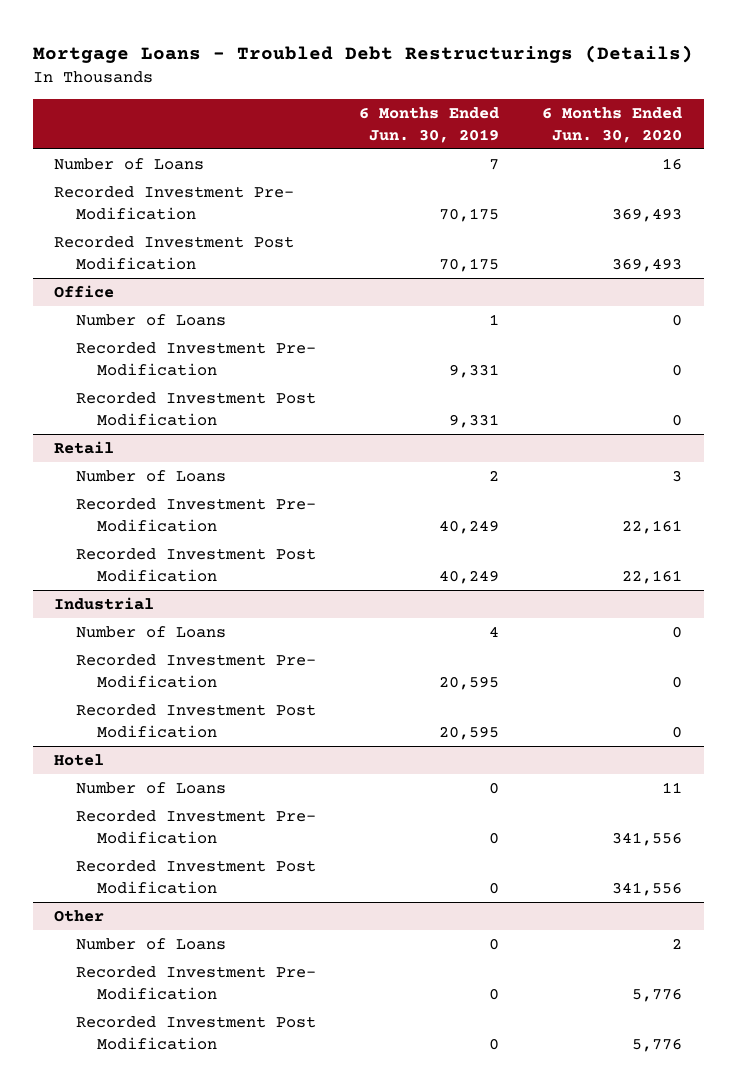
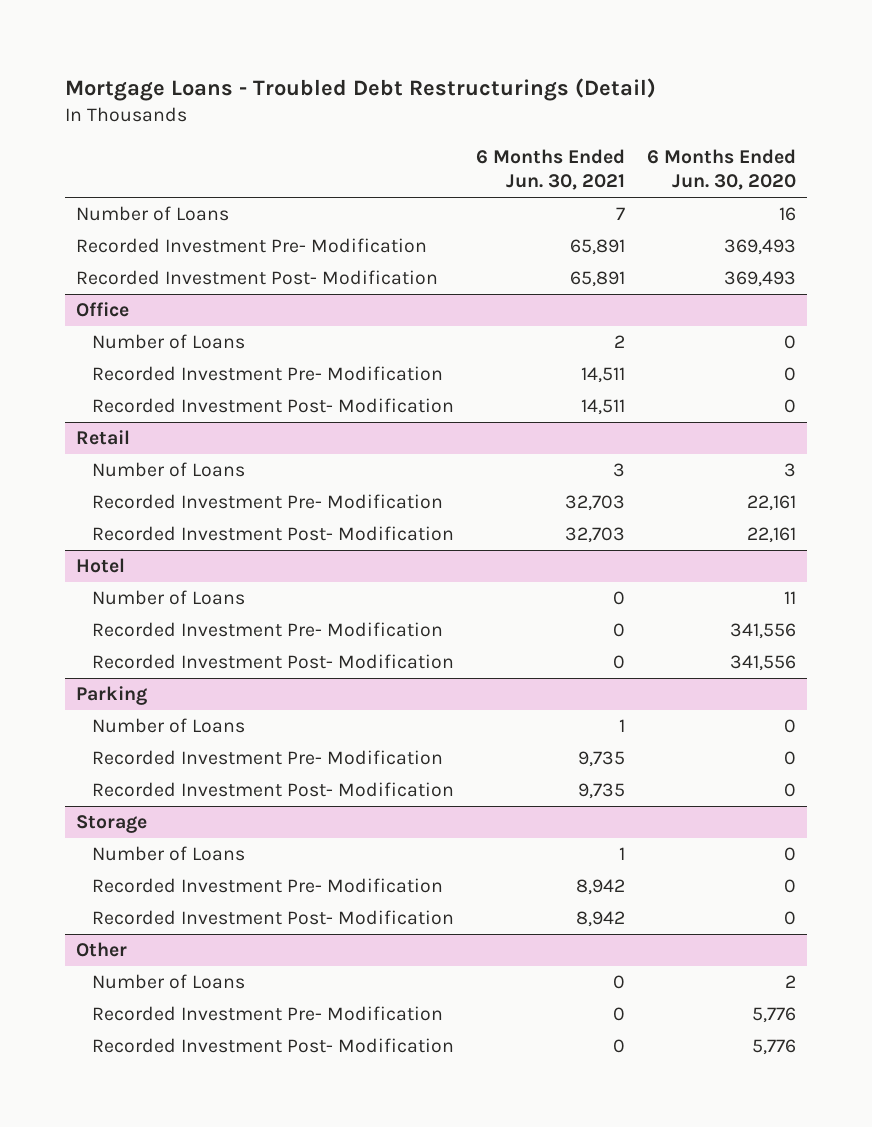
[32,44,693,63] Mortgage Loans - Troubled Debt Restructurings (Details) -> [65,78,657,102] Mortgage Loans - Troubled Debt Restructurings (Detail)
[359,106,500,143] 6 Months Ended Jun. 30, 2019 -> none
none -> [475,148,625,191] 6 Months Ended Jun. 30, 2021
[54,236,295,270] Recorded Investment Post Modification -> [76,269,439,285] Recorded Investment Post- Modification
[75,392,316,426] Recorded Investment Post Modification -> [91,397,454,413] Recorded Investment Post- Modification
[54,597,155,611] Industrial -> none
[75,626,226,639] Number of Loans -> none
[75,654,316,688] Recorded Investment Pre- Modification -> none
[75,704,316,738] Recorded Investment Post Modification -> none
[75,548,316,582] Recorded Investment Post Modification -> [91,525,454,541] Recorded Investment Post- Modification
[75,860,316,894] Recorded Investment Post Modification -> [91,653,454,669] Recorded Investment Post- Modification
none -> [76,685,148,705] Parking
none -> [91,717,245,733] Number of Loans
none -> [91,749,443,765] Recorded Investment Pre- Modification
none -> [91,781,454,797] Recorded Investment Post- Modification
none -> [76,814,148,833] Storage
none -> [91,845,245,861] Number of Loans
none -> [91,877,443,893] Recorded Investment Pre- Modification
none -> [91,909,454,925] Recorded Investment Post- Modification
[75,1016,316,1050] Recorded Investment Post Modification -> [91,1037,454,1053] Recorded Investment Post- Modification

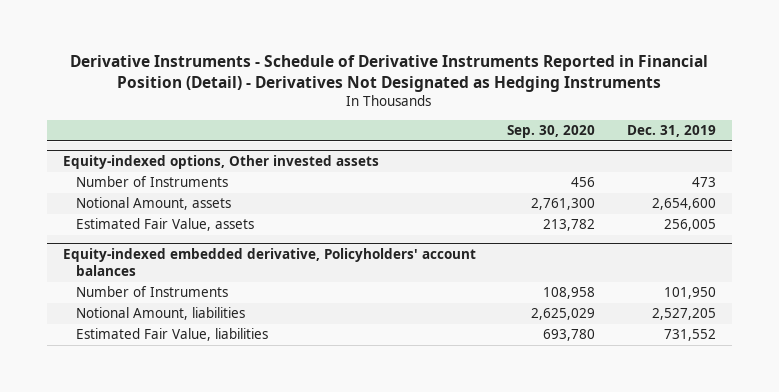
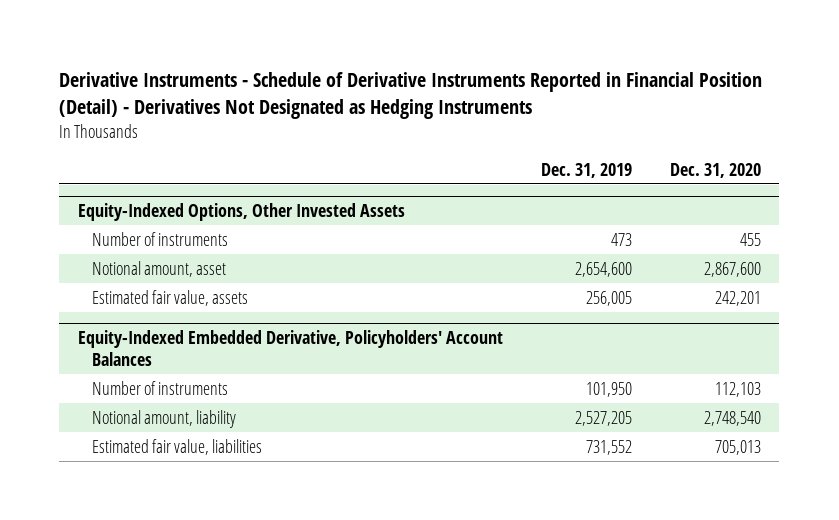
[507,125,596,139] Sep. 30, 2020 -> none
none -> [669,162,761,178] Dec. 31, 2020
[62,154,379,169] Equity-indexed options, Other invested assets -> [78,202,406,221] Equity-Indexed Options, Other Invested Assets
[76,176,229,188] Number of Instruments -> [92,231,229,246] Number of instruments
[76,197,232,211] Notional Amount, assets -> [92,260,227,277] Notional amount, asset
[76,218,255,232] Estimated Fair Value, assets -> [92,289,249,306] Estimated fair value, assets
[62,247,476,277] Equity-indexed embedded derivative, Policyholders' account balances -> [78,329,504,366] Equity-Indexed Embedded Derivative, Policyholders' Account Balances
[76,286,229,298] Number of Instruments -> [92,380,229,395] Number of instruments
[76,307,246,321] Notional Amount, liabilities -> [92,409,237,428] Notional amount, liability
[76,328,269,342] Estimated Fair Value, liabilities -> [92,438,263,455] Estimated fair value, liabilities

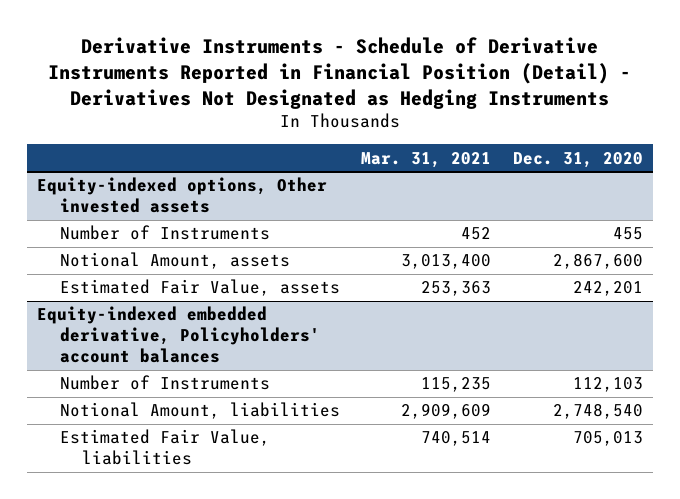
[540,162,632,178] Dec. 31, 2019 -> none
none -> [361,151,492,168] Mar. 31, 2021
[78,202,406,221] Equity-Indexed Options, Other Invested Assets -> [37,177,328,214] Equity-indexed options, Other invested assets
[92,231,229,246] Number of instruments -> [59,225,270,241] Number of Instruments
[92,260,227,277] Notional amount, asset -> [59,252,290,270] Notional Amount, assets
[92,289,249,306] Estimated fair value, assets -> [59,279,340,297] Estimated Fair Value, assets
[78,329,504,366] Equity-Indexed Embedded Derivative, Policyholders' Account Balances -> [37,306,320,364] Equity-indexed embedded derivative, Policyholders' account balances
[92,380,229,395] Number of instruments -> [59,375,270,391] Number of Instruments
[92,409,237,428] Notional amount, liability -> [59,402,340,420] Notional Amount, liabilities
[92,438,263,455] Estimated fair value, liabilities -> [59,429,270,466] Estimated Fair Value, liabilities

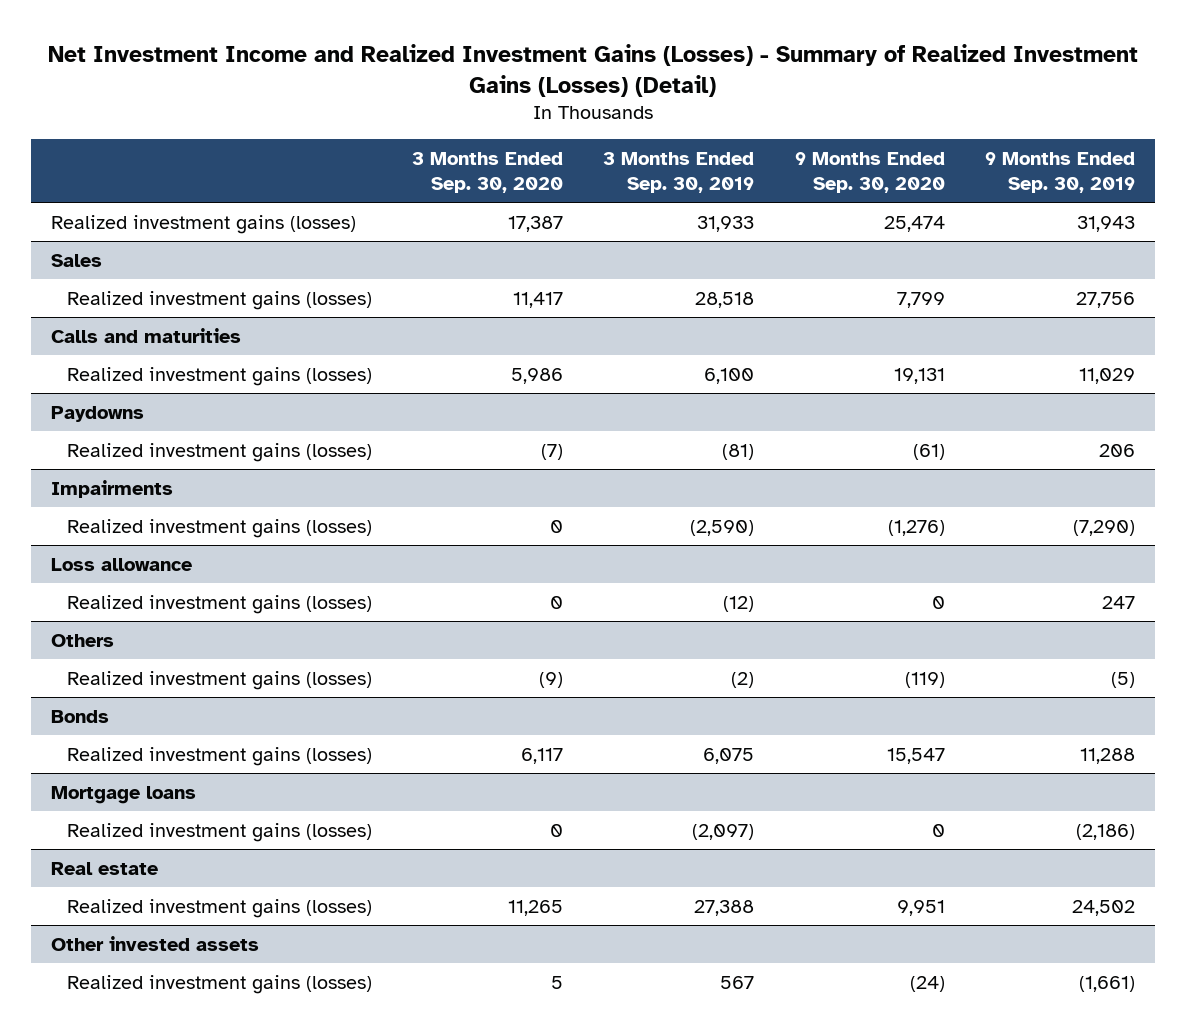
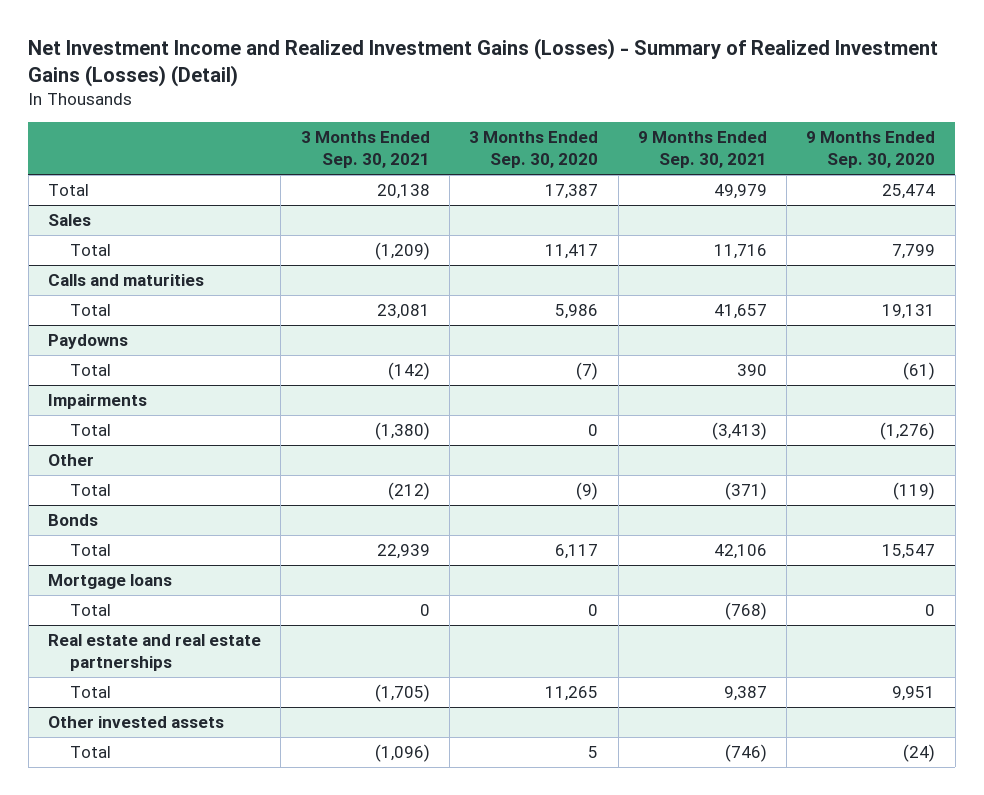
[603,152,755,193] 3 Months Ended Sep. 30, 2019 -> none
[984,152,1135,193] 9 Months Ended Sep. 30, 2019 -> none
none -> [300,131,430,169] 3 Months Ended Sep. 30, 2021
none -> [637,131,767,169] 9 Months Ended Sep. 30, 2021
[51,214,357,234] Realized investment gains (losses) -> [48,183,90,196] Total
[66,290,372,310] Realized investment gains (losses) -> [70,243,112,256] Total
[66,366,372,386] Realized investment gains (losses) -> [70,303,112,316] Total
[66,442,372,462] Realized investment gains (losses) -> [70,363,112,376] Total
[51,557,193,571] Loss allowance -> none
[66,594,372,614] Realized investment gains (losses) -> none
[66,518,372,538] Realized investment gains (losses) -> [70,423,112,436] Total
[51,633,115,647] Others -> [48,453,95,466] Other
[66,670,372,690] Realized investment gains (losses) -> [70,483,112,496] Total
[66,746,372,766] Realized investment gains (losses) -> [70,543,112,556] Total
[66,822,372,842] Realized investment gains (losses) -> [70,603,112,616] Total
[51,861,159,875] Real estate -> [48,633,262,672] Real estate and real estate partnerships
[66,898,372,918] Realized investment gains (losses) -> [70,685,112,698] Total
[66,974,372,994] Realized investment gains (losses) -> [70,745,112,758] Total

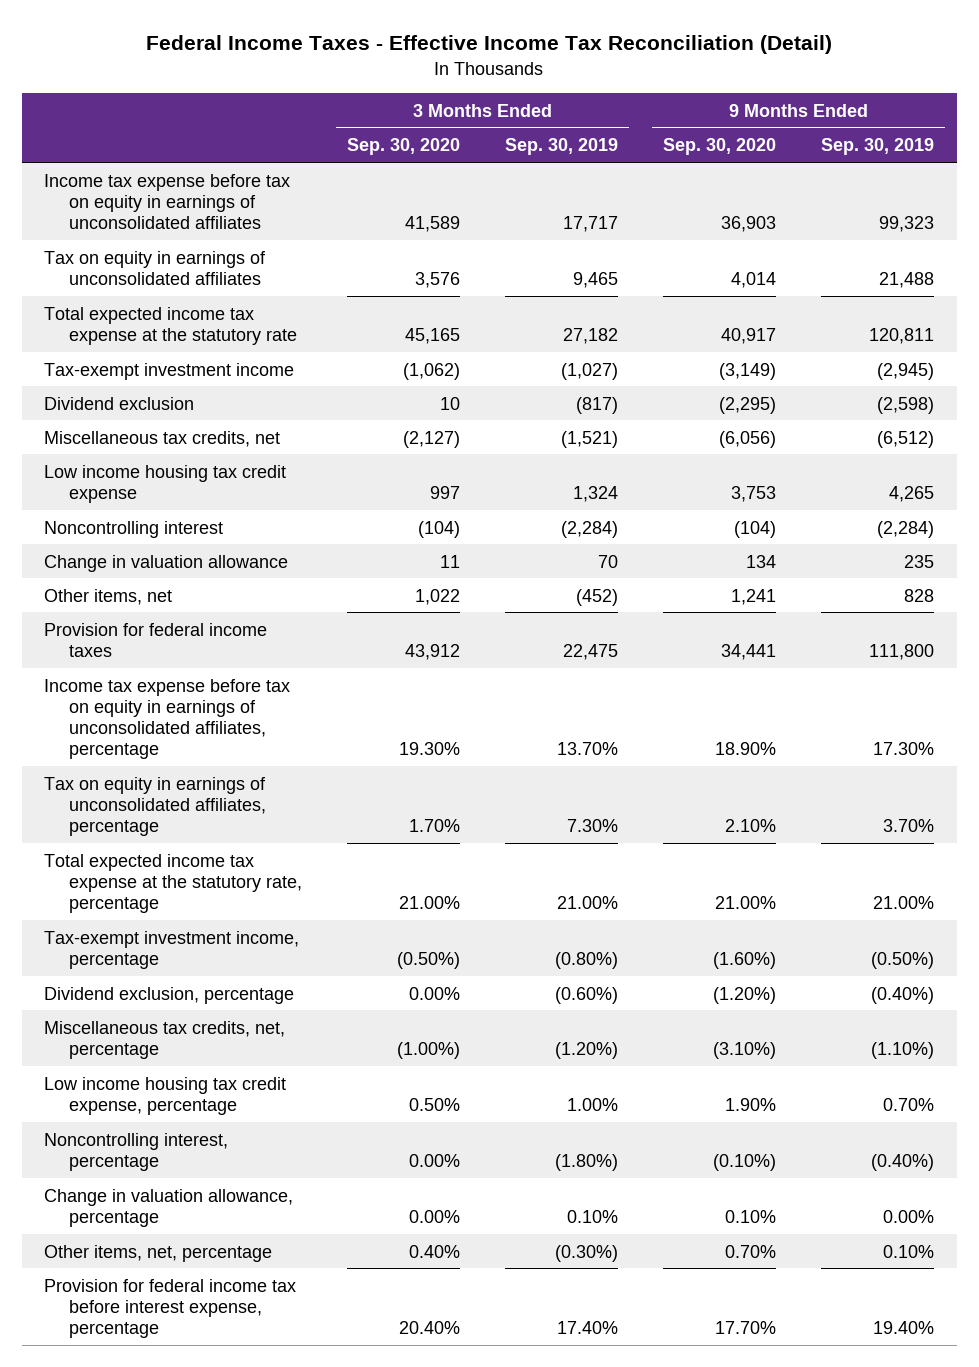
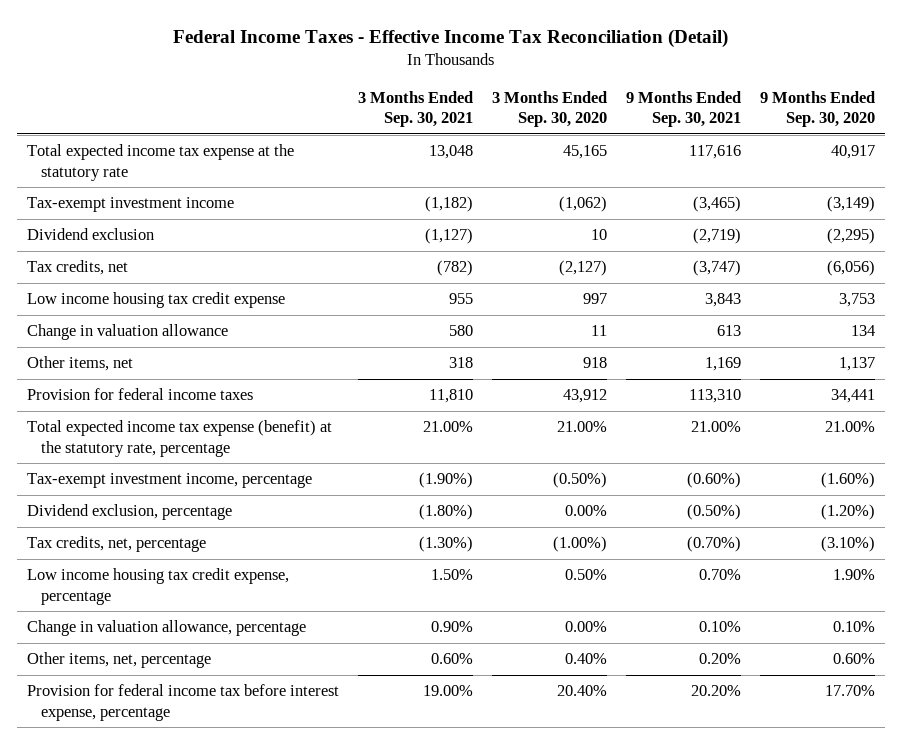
[505,138,619,156] Sep. 30, 2019 -> none
[821,138,935,156] Sep. 30, 2019 -> none
none -> [357,90,473,127] 3 Months Ended Sep. 30, 2021
none -> [626,90,742,127] 9 Months Ended Sep. 30, 2021
[44,173,291,230] Income tax expense before tax on equity in earnings of unconsolidated affiliates -> none
[44,250,267,285] Tax on equity in earnings of unconsolidated affiliates -> none
[44,430,281,447] Miscellaneous tax credits, net -> [26,260,128,276] Tax credits, net
[44,520,224,538] Noncontrolling interest -> none
[415,588,461,605] 1,022 -> [582,357,607,369] 918
[731,588,777,605] 1,241 -> [839,357,876,372] 1,137
[44,678,291,760] Income tax expense before tax on equity in earnings of unconsolidated affiliates, percentage -> none
[44,776,267,837] Tax on equity in earnings of unconsolidated affiliates, percentage -> none
[44,853,303,914] Total expected income tax expense at the statutory rate, percentage -> [26,420,332,457] Total expected income tax expense (benefit) at the statutory rate, percentage
[44,1020,286,1059] Miscellaneous tax credits, net, percentage -> [26,536,206,553] Tax credits, net, percentage
[44,1132,229,1171] Noncontrolling interest, percentage -> none
[725,1244,777,1258] 0.70% -> [833,653,876,665] 0.60%

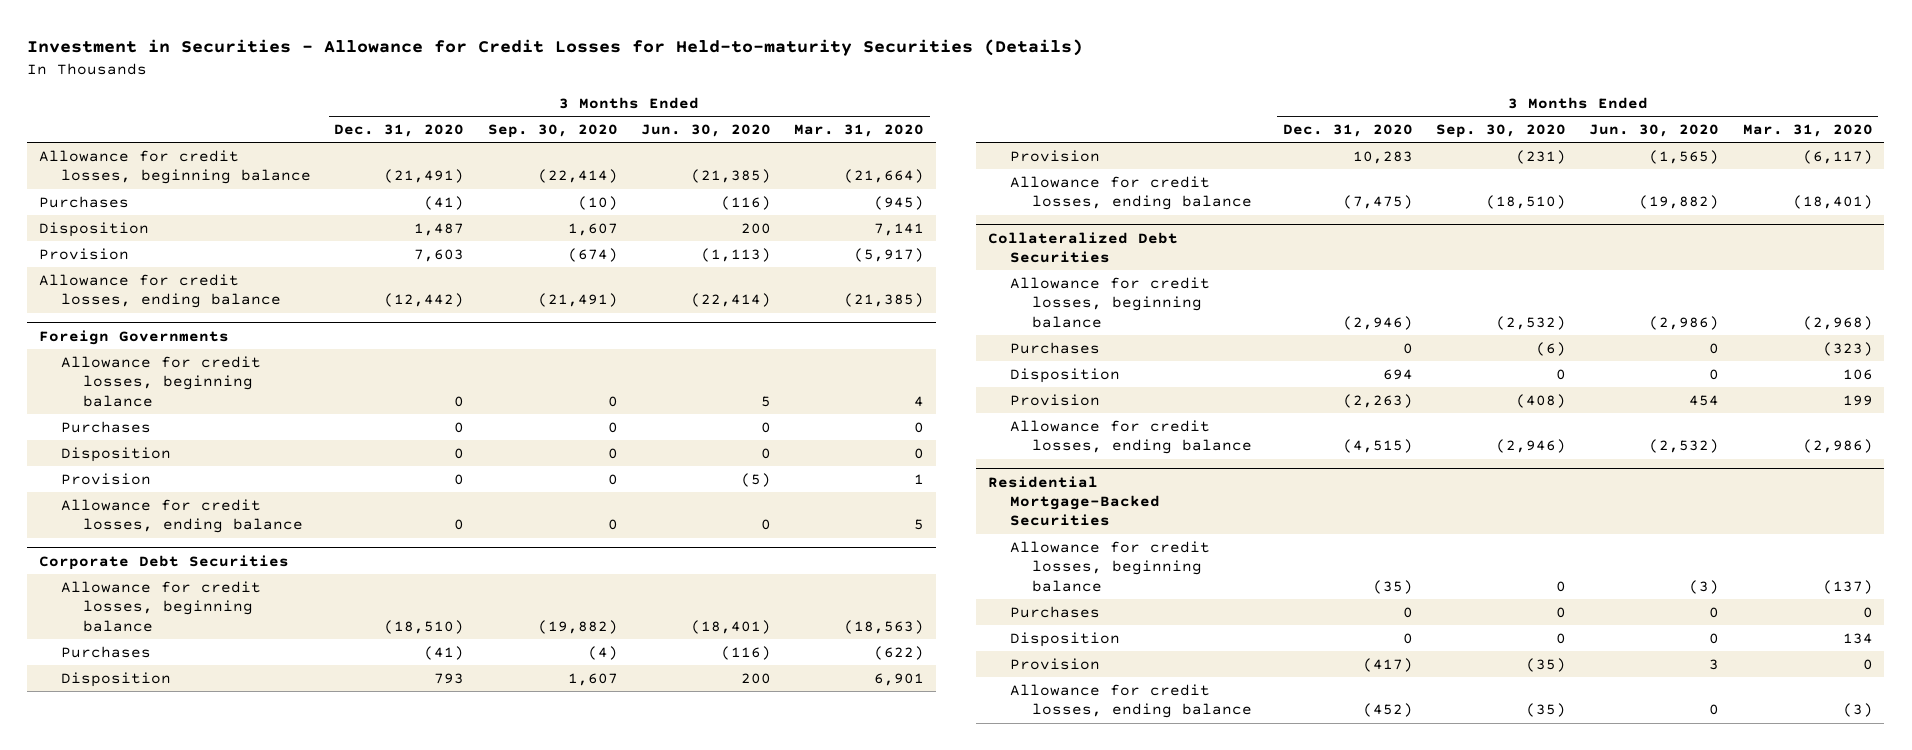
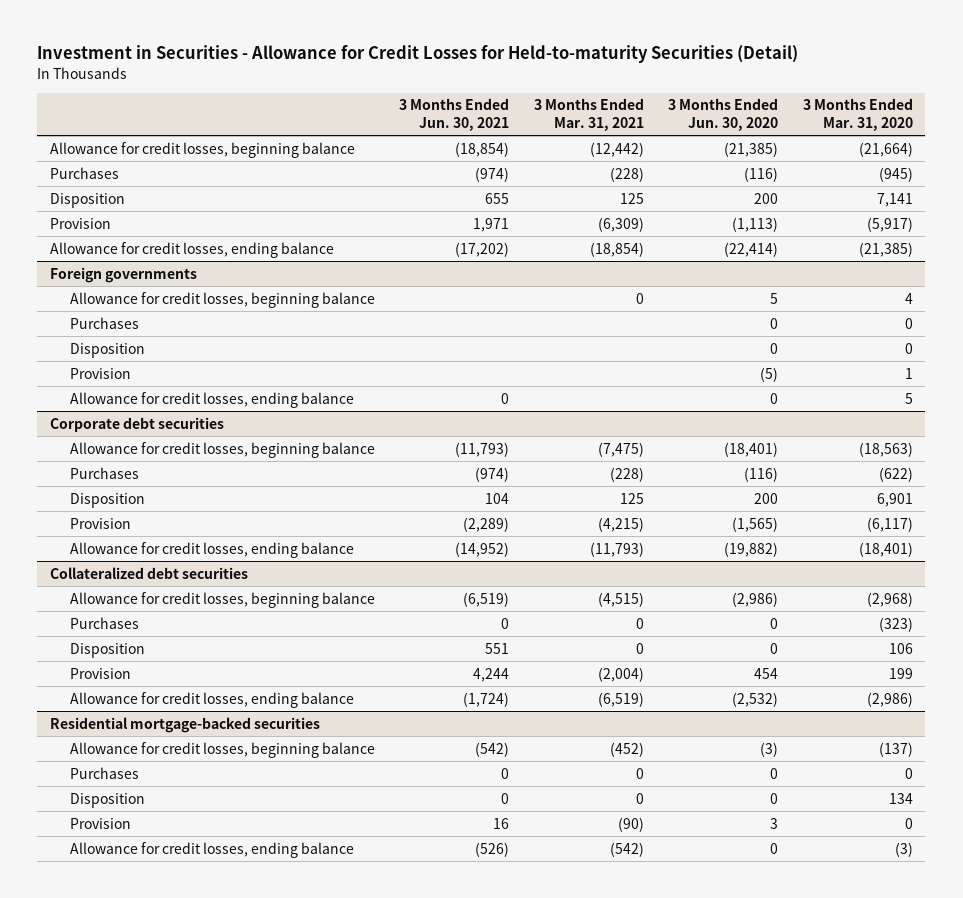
[27,39,1084,57] Investment in Securities - Allowance for Credit Losses for Held-to-maturity Securities (Details) -> [37,45,799,64] Investment in Securities - Allowance for Credit Losses for Held-to-maturity Securities (Detail)
[334,123,465,137] Dec. 31, 2020 -> none
[487,123,618,138] Sep. 30, 2020 -> none
none -> [399,98,510,131] 3 Months Ended Jun. 30, 2021
none -> [533,98,644,131] 3 Months Ended Mar. 31, 2021
[39,329,230,345] Foreign Governments -> [49,266,197,283] Foreign governments
[39,554,290,570] Corporate Debt Securities -> [49,416,224,432] Corporate debt securities
[987,231,1178,263] Collateralized Debt Securities -> [49,566,248,579] Collateralized debt securities
[987,475,1160,527] Residential Mortgage-Backed Securities -> [49,716,320,733] Residential mortgage-backed securities

